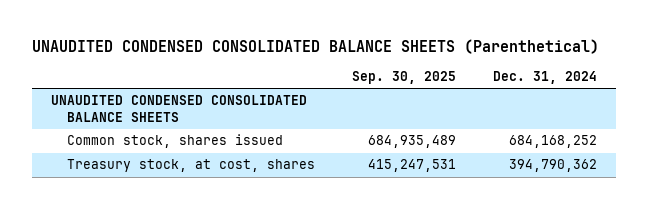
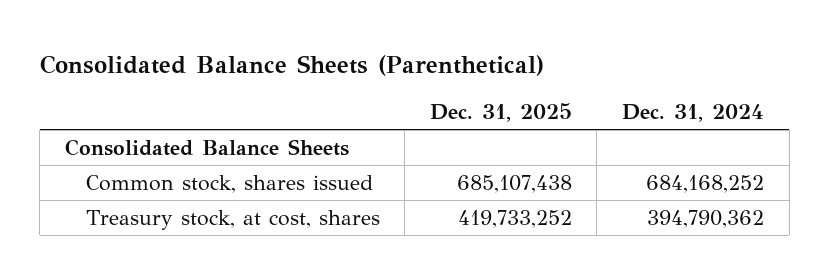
[32,38,600,54] UNAUDITED CONDENSED CONSOLIDATED BALANCE SHEETS (Parenthetical) -> [39,55,544,77] Consolidated Balance Sheets (Parenthetical)
[352,70,457,84] Sep. 30, 2025 -> none
none -> [429,103,572,123] Dec. 31, 2025
[50,95,307,122] UNAUDITED CONDENSED CONSOLIDATED BALANCE SHEETS -> [65,138,350,156] Consolidated Balance Sheets

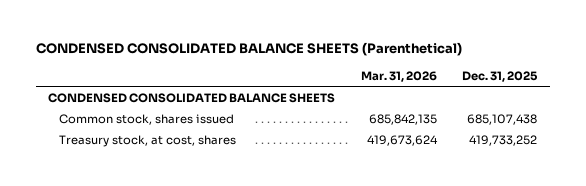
[39,55,544,77] Consolidated Balance Sheets (Parenthetical) -> [35,42,462,57] CONDENSED CONSOLIDATED BALANCE SHEETS (Parenthetical)
[621,104,764,123] Dec. 31, 2024 -> none
none -> [360,70,437,82] Mar. 31, 2026
[65,138,350,156] Consolidated Balance Sheets -> [48,92,336,103] CONDENSED CONSOLIDATED BALANCE SHEETS

